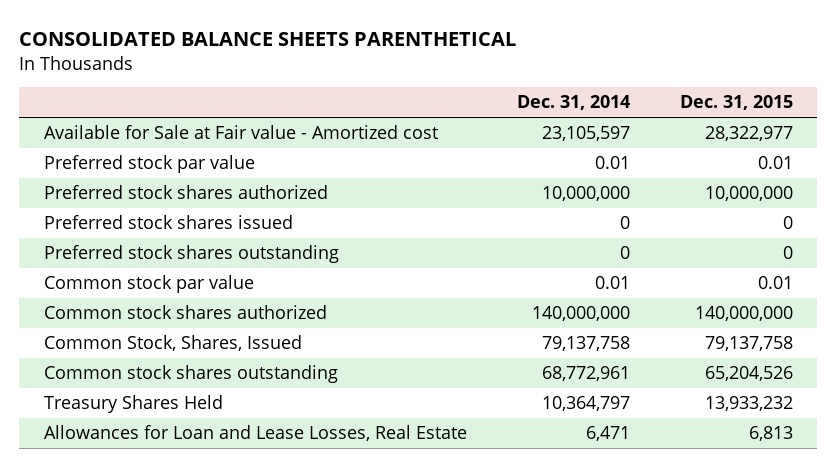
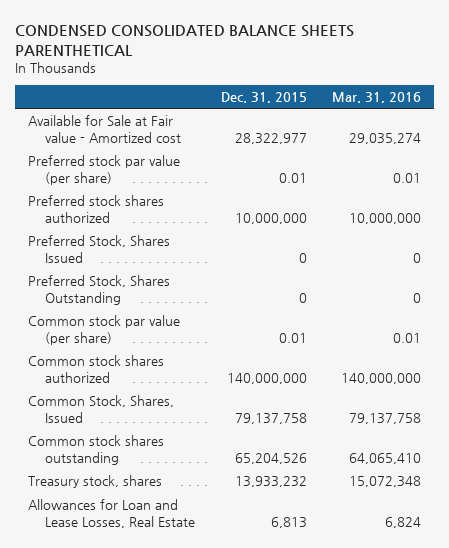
[19,32,517,47] CONSOLIDATED BALANCE SHEETS PARENTHETICAL -> [15,24,355,56] CONDENSED CONSOLIDATED BALANCE SHEETS PARENTHETICAL
[516,95,630,111] Dec. 31, 2014 -> none
none -> [332,92,422,104] Mar. 31, 2016
[44,155,256,174] Preferred stock par value -> [27,155,180,185] Preferred stock par value (per share)
[44,215,294,230] Preferred stock shares issued -> [27,235,170,263] Preferred Stock, Shares Issued
[44,245,340,264] Preferred stock shares outstanding -> [27,275,170,305] Preferred Stock, Shares Outstanding
[44,275,255,294] Common stock par value -> [27,315,180,345] Common stock par value (per share)
[44,395,224,414] Treasury Shares Held -> [27,475,162,489] Treasury stock, shares

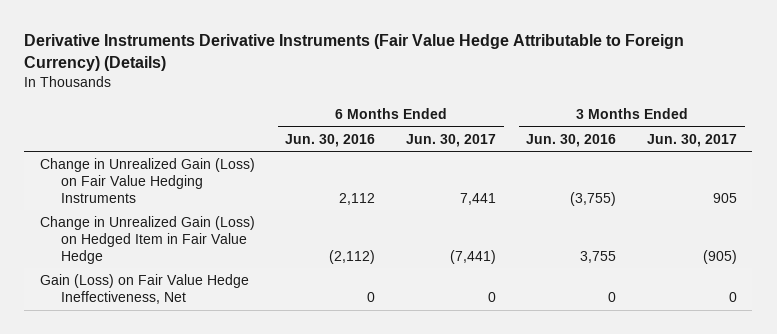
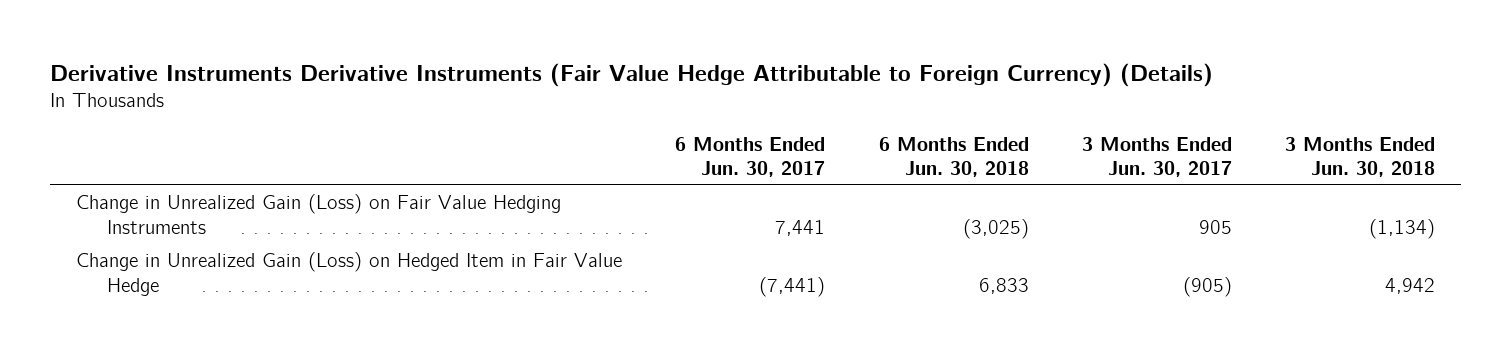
[285,133,376,147] Jun. 30, 2016 -> none
[526,133,617,147] Jun. 30, 2016 -> none
none -> [878,136,1029,178] 6 Months Ended Jun. 30, 2018
none -> [1284,136,1435,178] 3 Months Ended Jun. 30, 2018
[39,274,249,304] Gain (Loss) on Fair Value Hedge Ineffectiveness, Net -> none

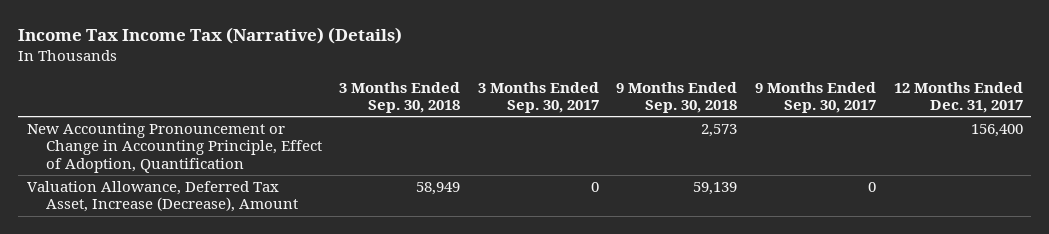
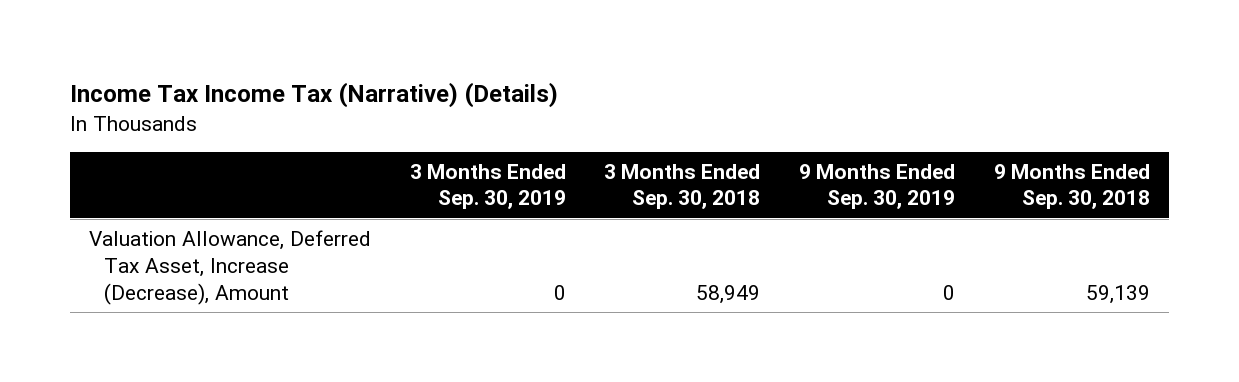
[477,81,599,114] 3 Months Ended Sep. 30, 2017 -> none
[755,81,877,114] 9 Months Ended Sep. 30, 2017 -> none
[893,81,1023,114] 12 Months Ended Dec. 31, 2017 -> none
none -> [409,163,566,210] 3 Months Ended Sep. 30, 2019
none -> [798,163,955,210] 9 Months Ended Sep. 30, 2019
[26,122,322,173] New Accounting Pronouncement or Change in Accounting Principle, Effect of Adoption, Quantification -> none

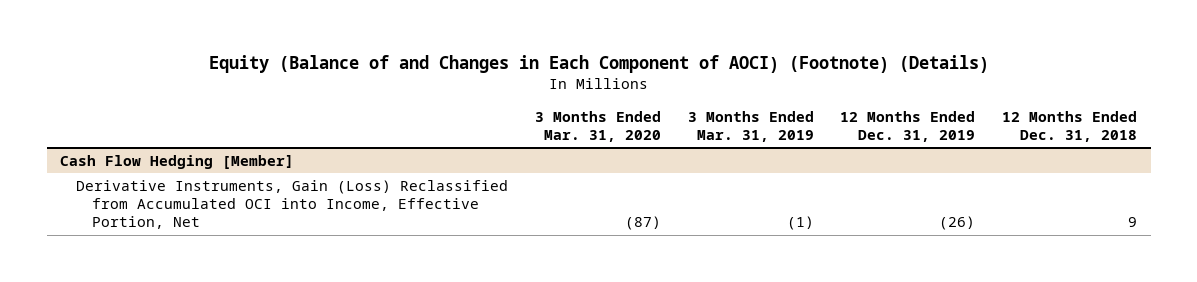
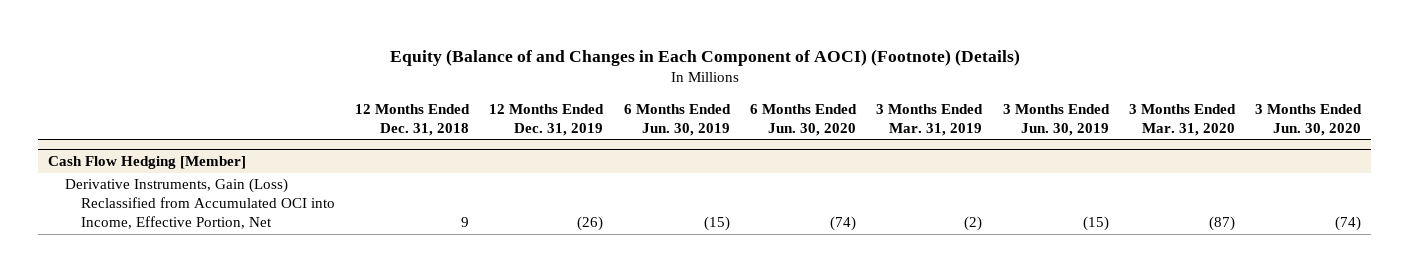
none -> [623,103,731,136] 6 Months Ended Jun. 30, 2019
none -> [749,103,857,136] 6 Months Ended Jun. 30, 2020
none -> [1002,103,1110,136] 3 Months Ended Jun. 30, 2019
none -> [1255,103,1363,136] 3 Months Ended Jun. 30, 2020
[786,216,814,231] (1) -> [964,216,983,232] (2)

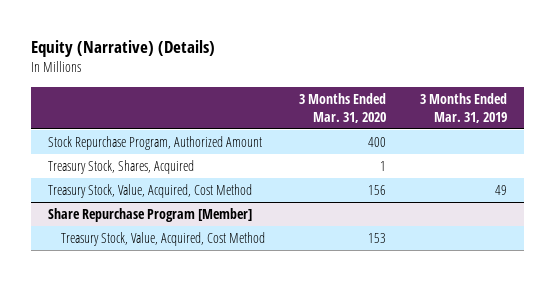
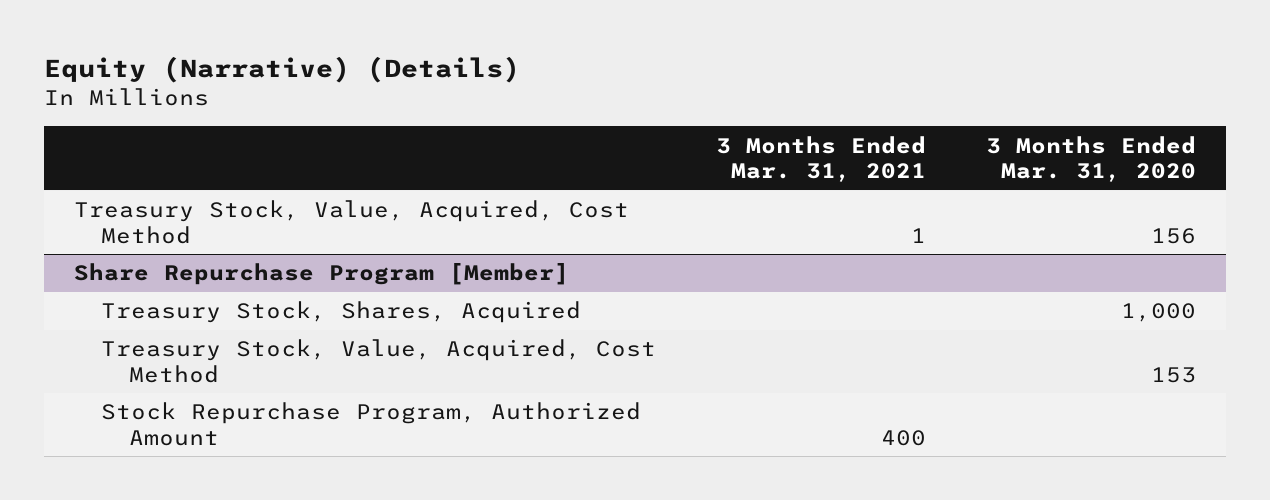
[419,92,507,123] 3 Months Ended Mar. 31, 2019 -> none
none -> [716,135,927,183] 3 Months Ended Mar. 31, 2021
[48,136,263,151] Stock Repurchase Program, Authorized Amount -> none
[48,160,195,175] Treasury Stock, Shares, Acquired -> none
none -> [101,301,582,324] Treasury Stock, Shares, Acquired
none -> [101,402,642,446] Stock Repurchase Program, Authorized Amount

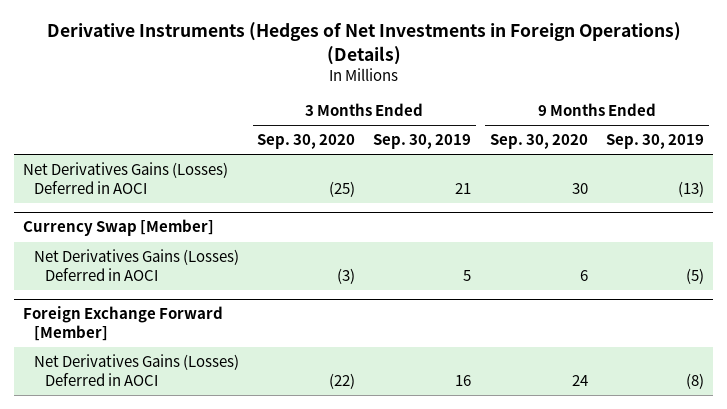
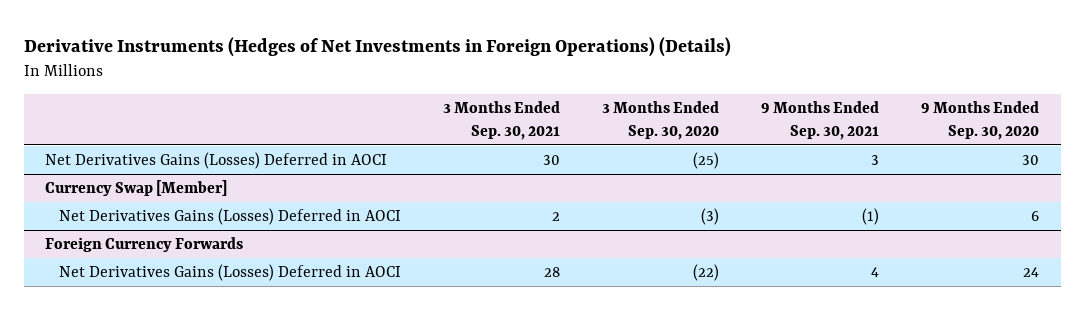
[373,134,472,150] Sep. 30, 2019 -> none
[606,134,705,150] Sep. 30, 2019 -> none
none -> [443,100,561,140] 3 Months Ended Sep. 30, 2021
none -> [761,100,880,140] 9 Months Ended Sep. 30, 2021
[23,306,224,342] Foreign Exchange Forward [Member] -> [45,236,244,252] Foreign Currency Forwards

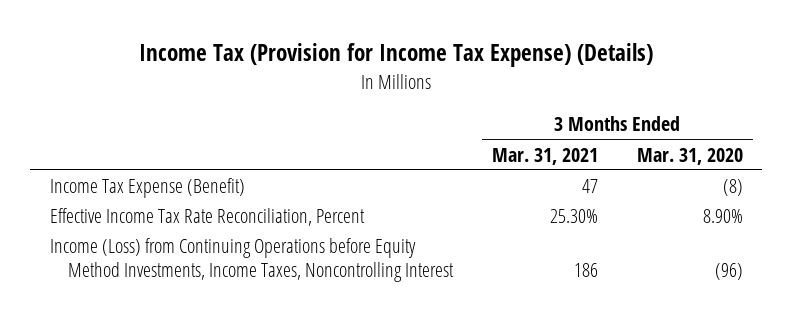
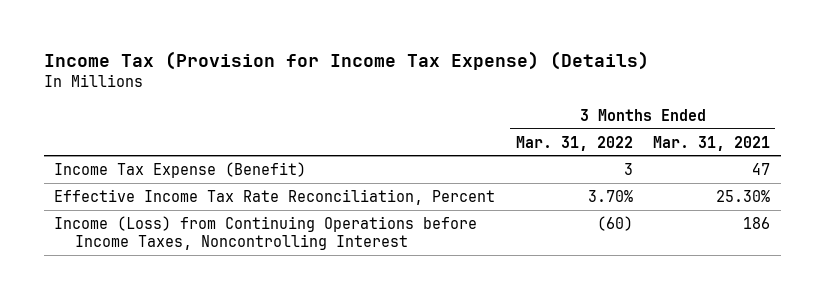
[636,147,743,165] Mar. 31, 2020 -> none
none -> [515,135,633,151] Mar. 31, 2022
[49,238,454,282] Income (Loss) from Continuing Operations before Equity Method Investments, Income Taxes, Noncontrolling Interest -> [53,215,477,250] Income (Loss) from Continuing Operations before Income Taxes, Noncontrolling Interest

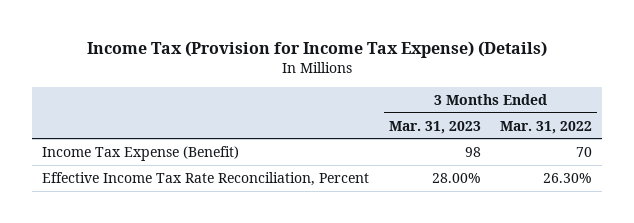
[653,135,771,151] Mar. 31, 2021 -> none
none -> [388,120,481,134] Mar. 31, 2023
[53,215,477,250] Income (Loss) from Continuing Operations before Income Taxes, Noncontrolling Interest -> none
[623,162,633,175] 3 -> [576,146,593,157] 70
[587,189,633,202] 3.70% -> [543,172,593,183] 26.30%

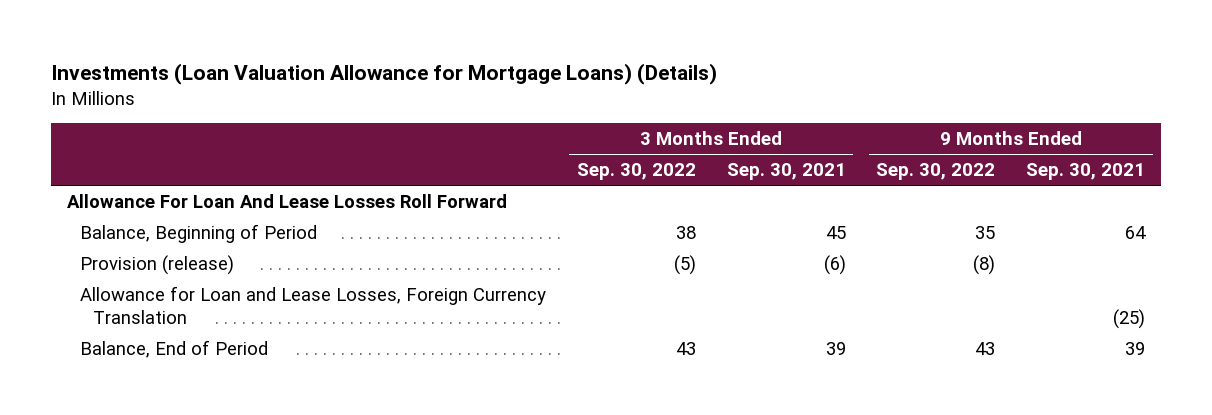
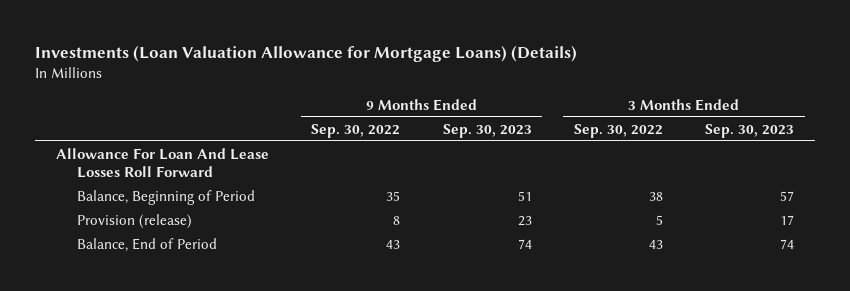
[726,163,846,181] Sep. 30, 2021 -> none
[1026,163,1146,181] Sep. 30, 2021 -> none
none -> [442,123,532,138] Sep. 30, 2023
none -> [705,123,795,138] Sep. 30, 2023
[80,286,547,324] Allowance for Loan and Lease Losses, Foreign Currency Translation -> none
[673,255,696,276] (5) -> [655,214,663,225] 5
[973,255,996,276] (8) -> [393,215,401,225] 8

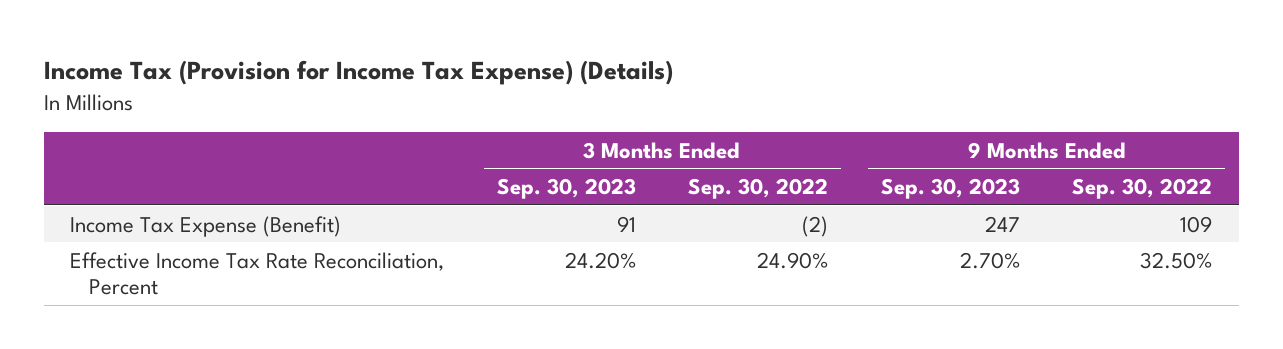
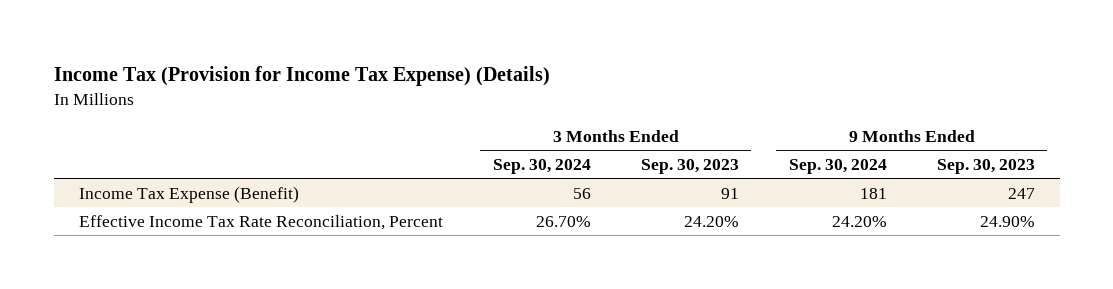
[688,178,829,200] Sep. 30, 2022 -> none
[1072,178,1213,200] Sep. 30, 2022 -> none
none -> [492,159,591,175] Sep. 30, 2024
none -> [788,159,887,175] Sep. 30, 2024
[959,251,1020,269] 2.70% -> [979,215,1035,227] 24.90%

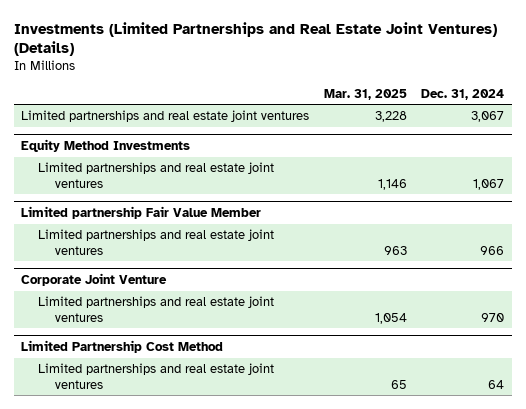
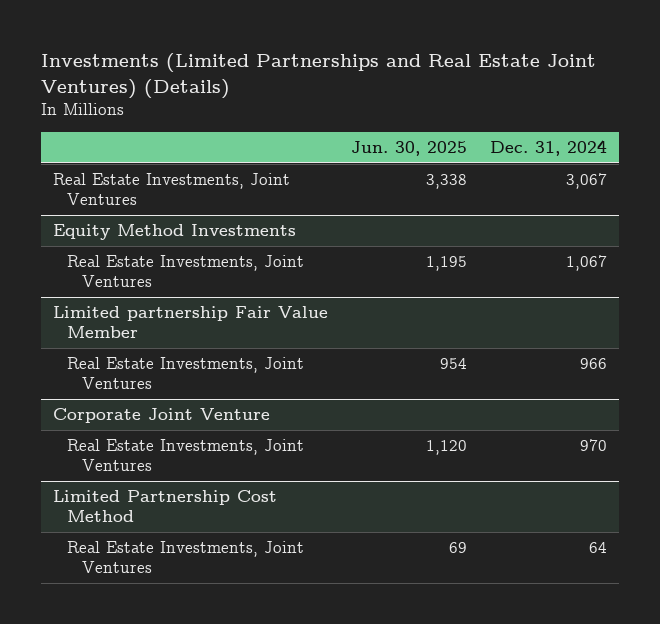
[323,88,407,100] Mar. 31, 2025 -> none
none -> [351,140,468,156] Jun. 30, 2025
[21,110,310,123] Limited partnerships and real estate joint ventures -> [52,173,290,206] Real Estate Investments, Joint Ventures
[37,162,274,188] Limited partnerships and real estate joint ventures -> [67,255,305,288] Real Estate Investments, Joint Ventures
[37,229,274,255] Limited partnerships and real estate joint ventures -> [67,357,305,390] Real Estate Investments, Joint Ventures
[37,296,274,322] Limited partnerships and real estate joint ventures -> [67,439,305,472] Real Estate Investments, Joint Ventures
[37,363,274,389] Limited partnerships and real estate joint ventures -> [67,541,305,574] Real Estate Investments, Joint Ventures

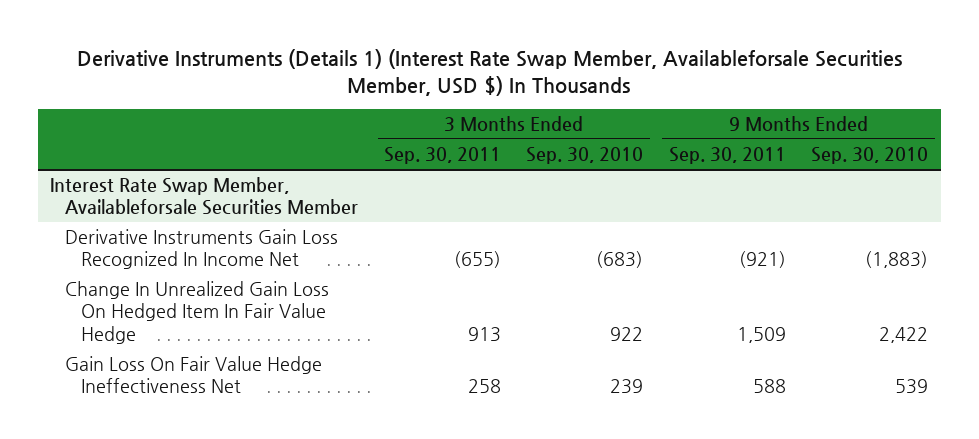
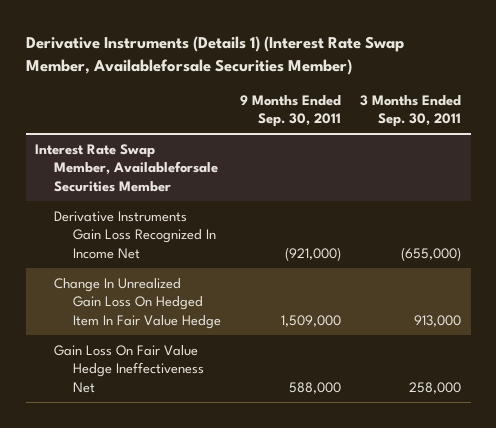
[77,48,903,96] Derivative Instruments (Details 1) (Interest Rate Swap Member, Availableforsale Securities Member, USD $) In Thousands -> [25,36,404,75] Derivative Instruments (Details 1) (Interest Rate Swap Member, Availableforsale Securities Member)
[526,147,644,165] Sep. 30, 2010 -> none
[811,147,929,165] Sep. 30, 2010 -> none
[453,251,501,269] (655) -> [401,246,462,261] (655,000)
[738,251,786,269] (921) -> [284,246,341,261] (921,000)
[467,326,501,342] 913 -> [414,314,462,327] 913,000
[736,326,786,343] 1,509 -> [280,314,341,327] 1,509,000
[467,379,501,394] 258 -> [409,381,462,394] 258,000
[752,379,786,394] 588 -> [288,381,341,394] 588,000

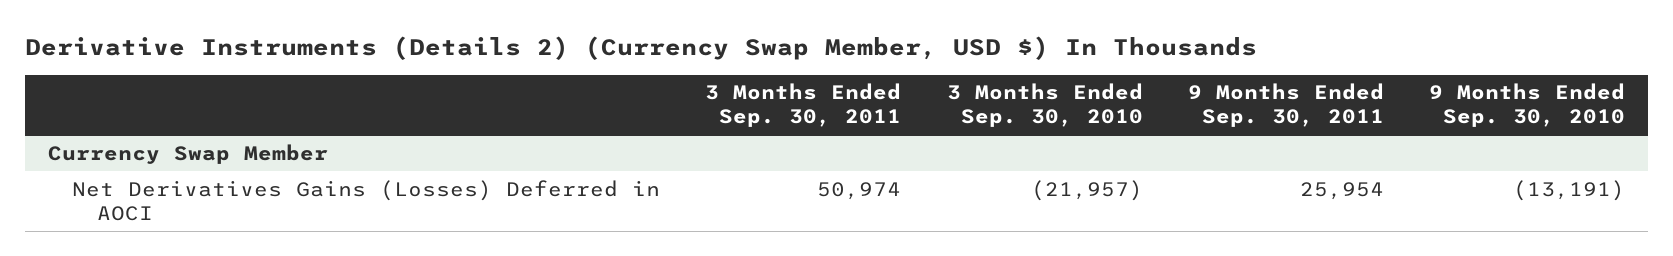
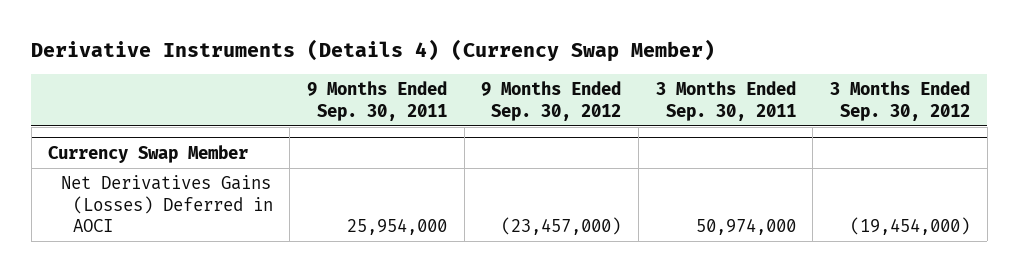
[25,36,1258,61] Derivative Instruments (Details 2) (Currency Swap Member, USD $) In Thousands -> [31,39,716,63] Derivative Instruments (Details 4) (Currency Swap Member)
[946,83,1143,128] 3 Months Ended Sep. 30, 2010 -> none
[1428,83,1625,128] 9 Months Ended Sep. 30, 2010 -> none
none -> [481,81,622,121] 9 Months Ended Sep. 30, 2012
none -> [830,81,971,121] 3 Months Ended Sep. 30, 2012
[817,181,902,200] 50,974 -> [695,218,796,236] 50,974,000
[1299,181,1384,200] 25,954 -> [347,218,448,236] 25,954,000

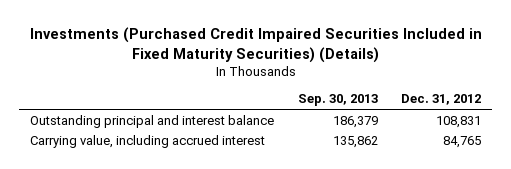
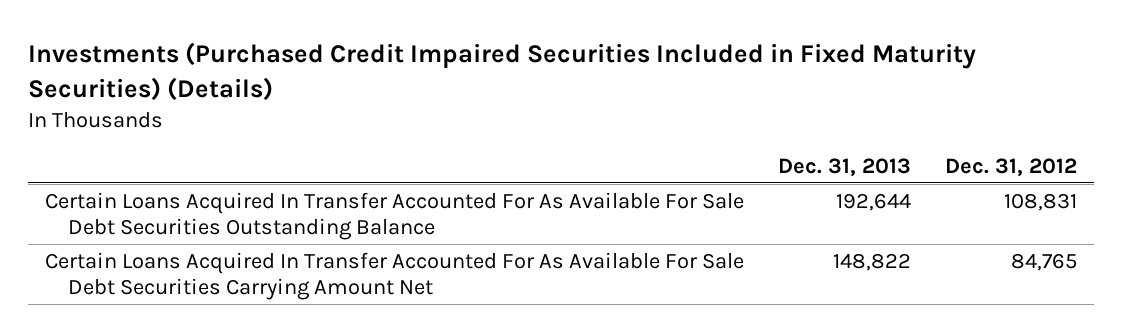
[297,94,378,107] Sep. 30, 2013 -> none
none -> [778,157,912,176] Dec. 31, 2013
[30,114,275,128] Outstanding principal and interest balance -> [45,192,745,241] Certain Loans Acquired In Transfer Accounted For As Available For Sale Debt Securities Outstanding Balance
[30,134,266,148] Carrying value, including accrued interest -> [45,252,745,301] Certain Loans Acquired In Transfer Accounted For As Available For Sale Debt Securities Carrying Amount Net

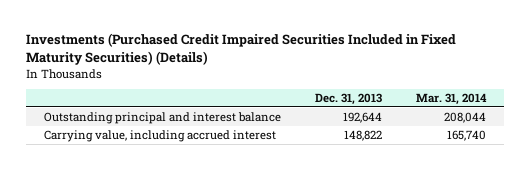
[945,157,1078,176] Dec. 31, 2012 -> none
none -> [416,93,488,106] Mar. 31, 2014
[45,192,745,241] Certain Loans Acquired In Transfer Accounted For As Available For Sale Debt Securities Outstanding Balance -> [43,111,281,124] Outstanding principal and interest balance
[45,252,745,301] Certain Loans Acquired In Transfer Accounted For As Available For Sale Debt Securities Carrying Amount Net -> [43,129,276,142] Carrying value, including accrued interest

